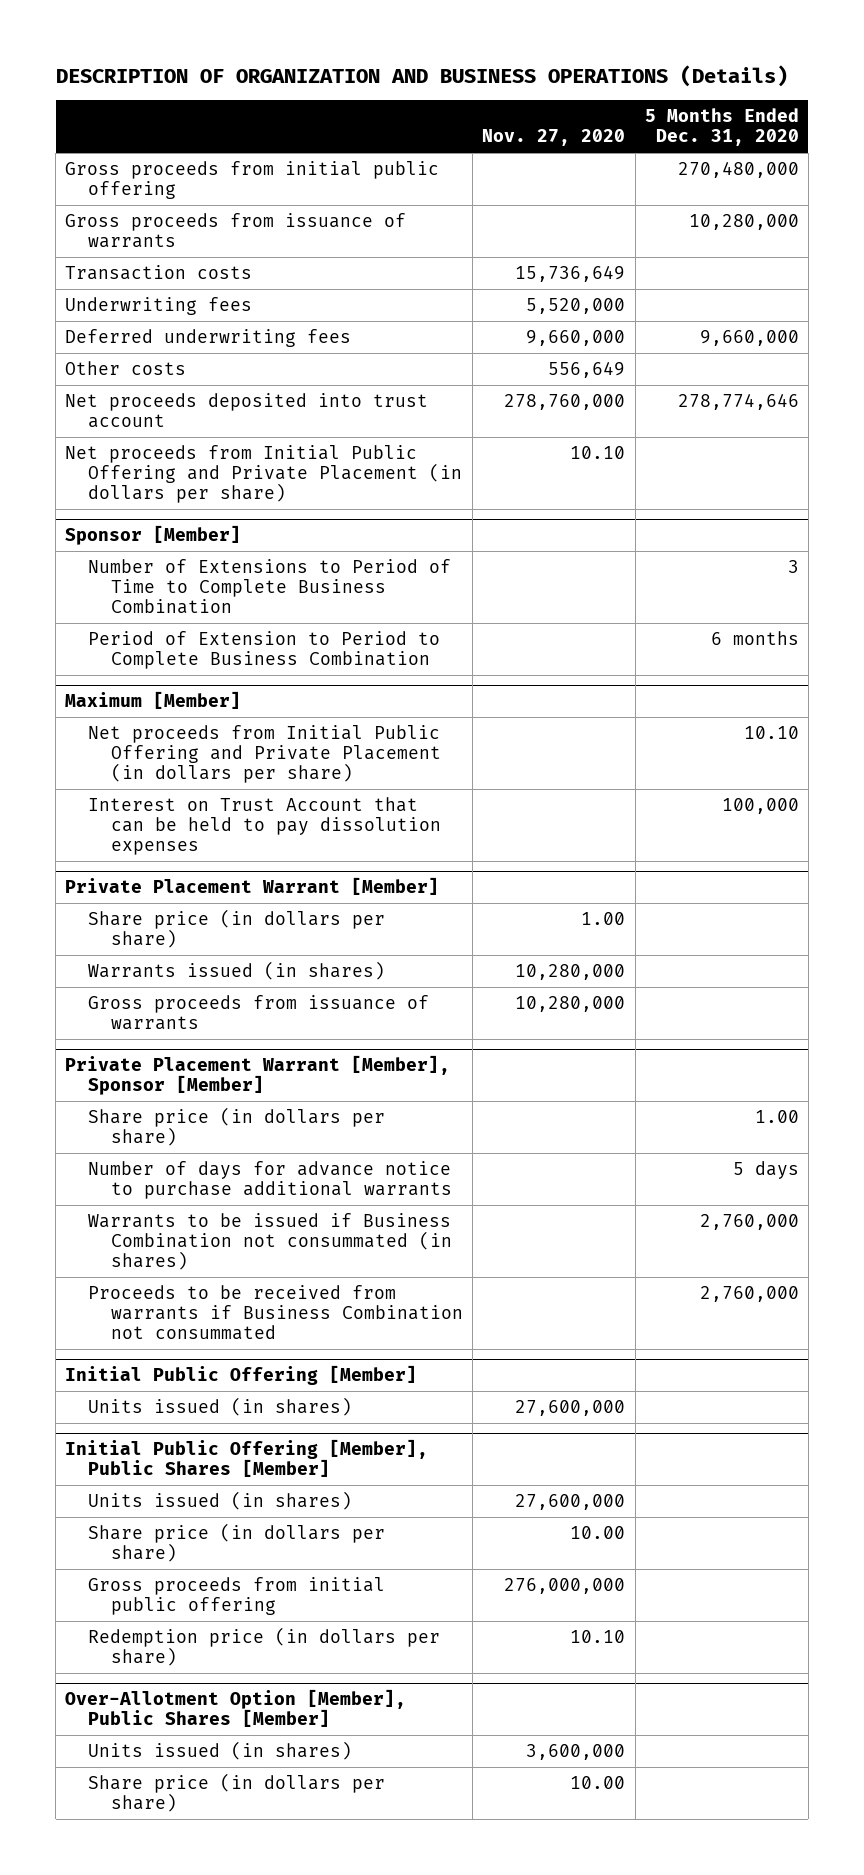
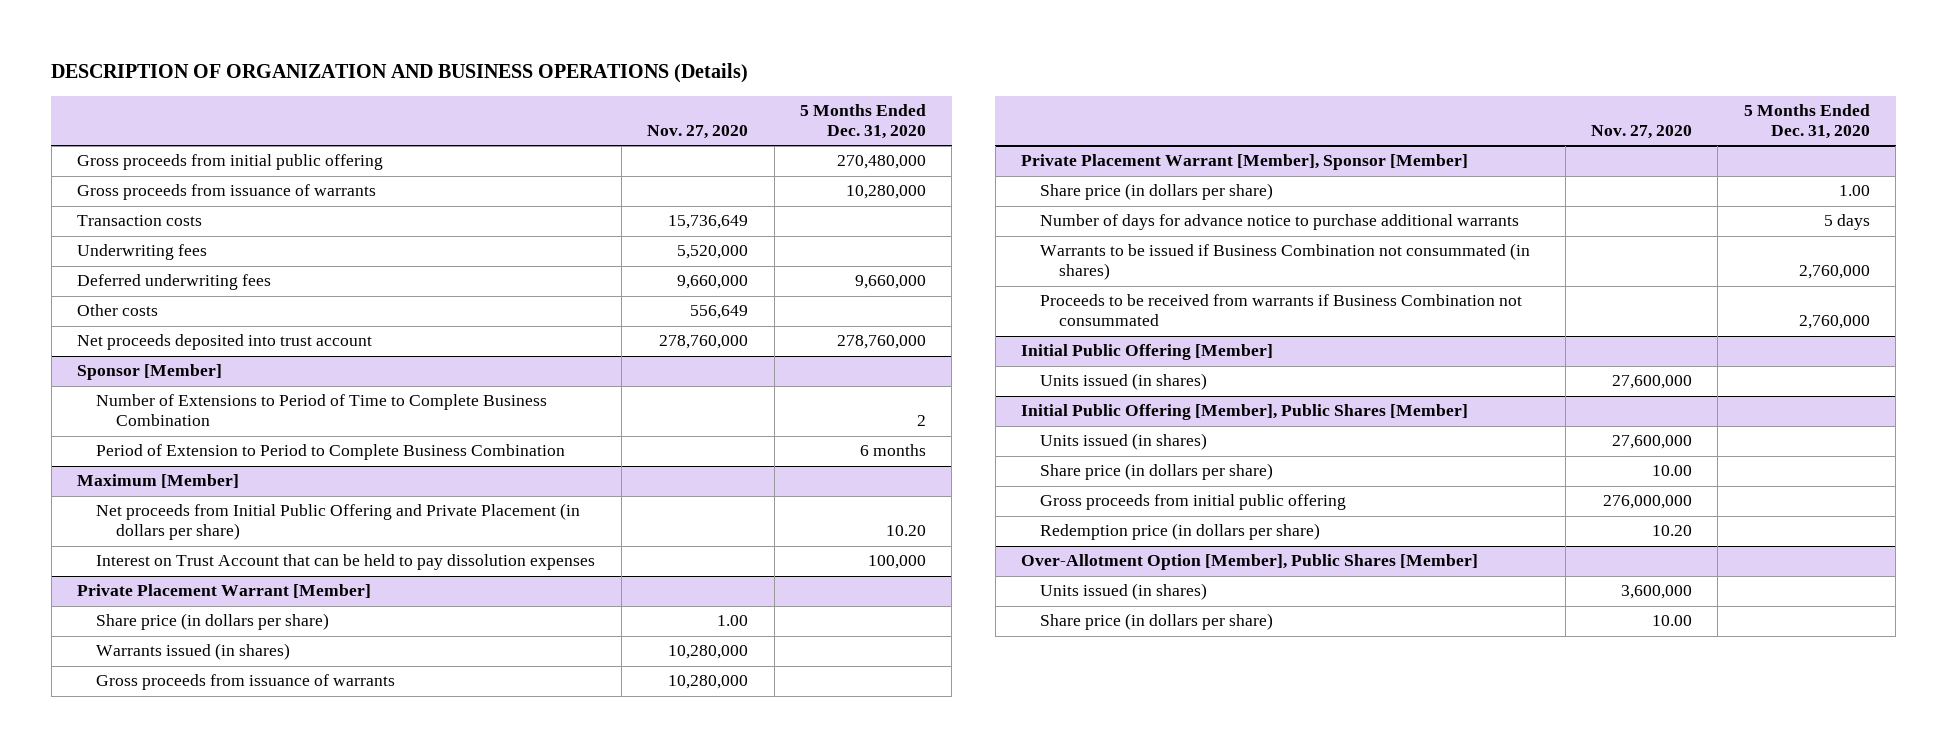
[65,445,463,504] Net proceeds from Initial Public Offering and Private Placement (in dollars per share) -> none
[677,393,799,411] 278,774,646 -> [837,335,927,350] 278,760,000
[787,560,799,574] 3 -> [917,415,927,427] 2
[743,726,799,740] 10.10 -> [886,525,927,537] 10.20
[570,1630,626,1644] 10.10 -> [1652,525,1693,537] 10.20

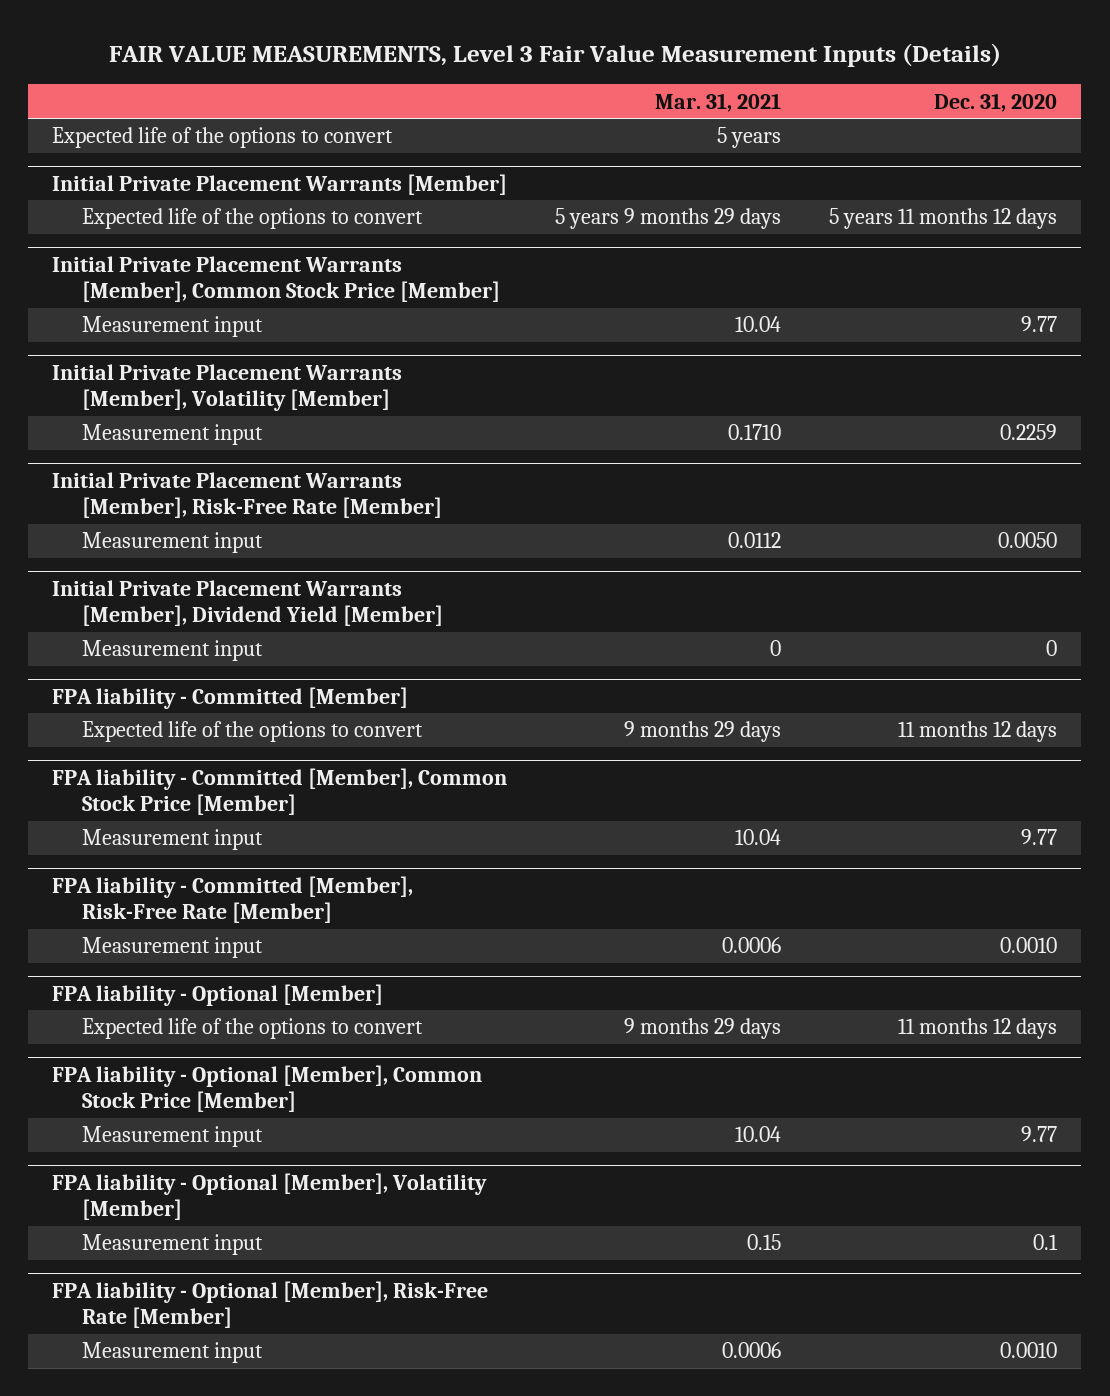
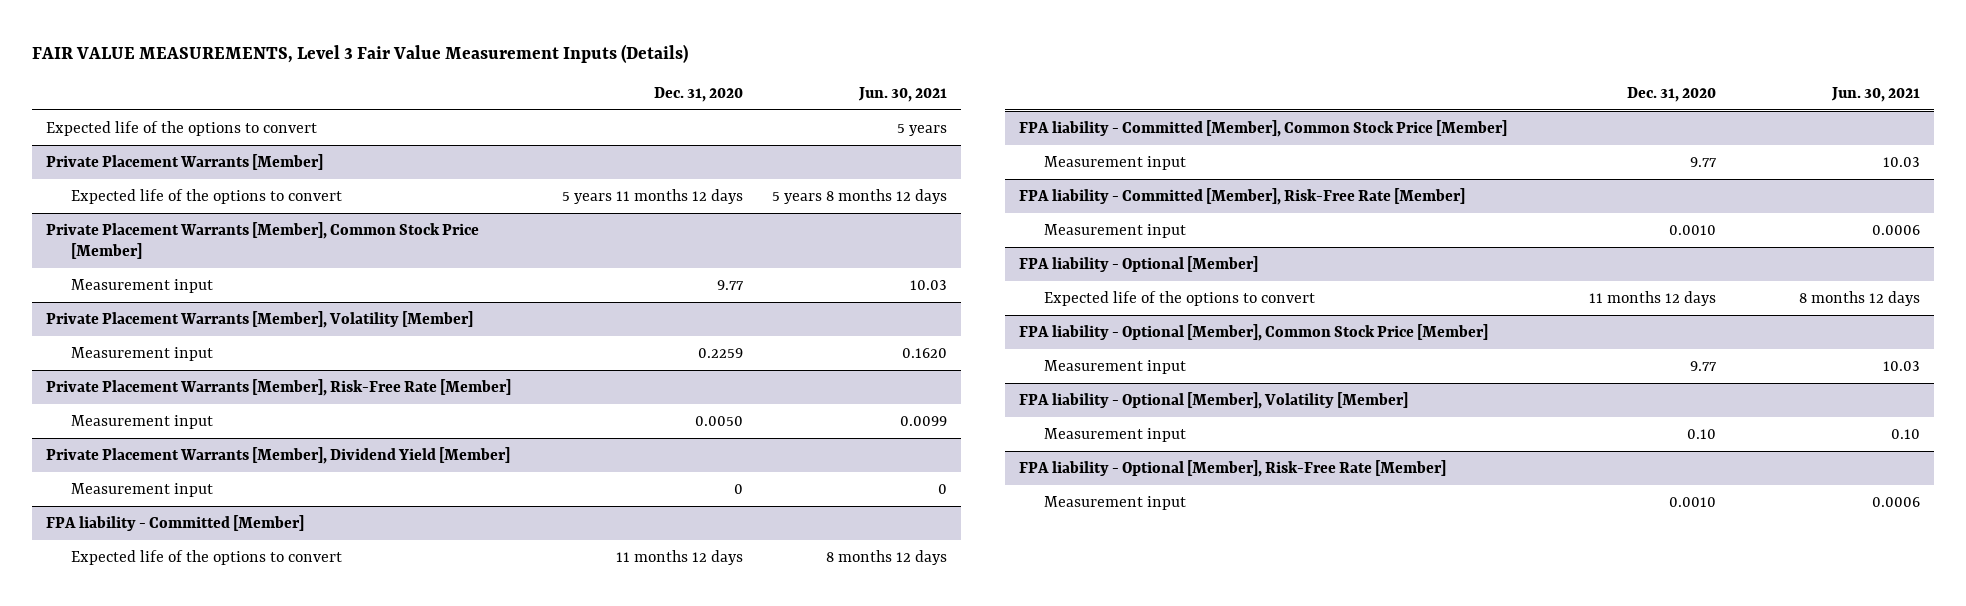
[655,92,782,112] Mar. 31, 2021 -> none
none -> [857,86,947,102] Jun. 30, 2021
[52,173,508,195] Initial Private Placement Warrants [Member] -> [46,153,324,170] Private Placement Warrants [Member]
[52,255,500,302] Initial Private Placement Warrants [Member], Common Stock Price [Member] -> [46,221,480,260] Private Placement Warrants [Member], Common Stock Price [Member]
[52,363,403,411] Initial Private Placement Warrants [Member], Volatility [Member] -> [46,310,474,328] Private Placement Warrants [Member], Volatility [Member]
[52,471,442,518] Initial Private Placement Warrants [Member], Risk-Free Rate [Member] -> [46,378,512,396] Private Placement Warrants [Member], Risk-Free Rate [Member]
[52,579,443,626] Initial Private Placement Warrants [Member], Dividend Yield [Member] -> [46,446,511,464] Private Placement Warrants [Member], Dividend Yield [Member]
[1033,1234,1059,1251] 0.1 -> [1687,428,1717,439] 0.10

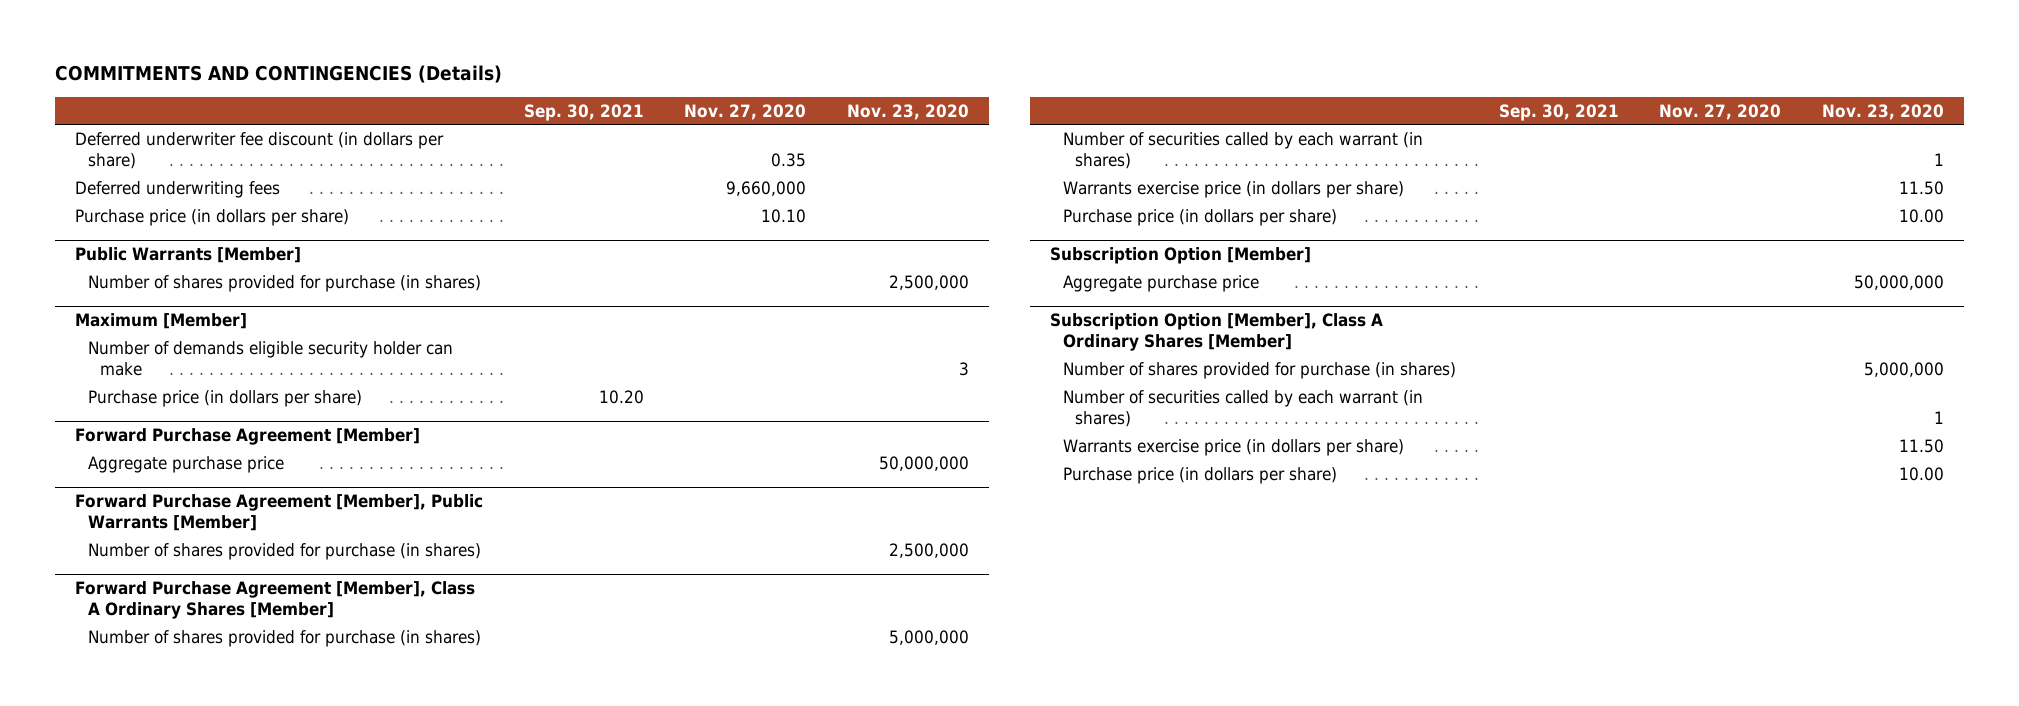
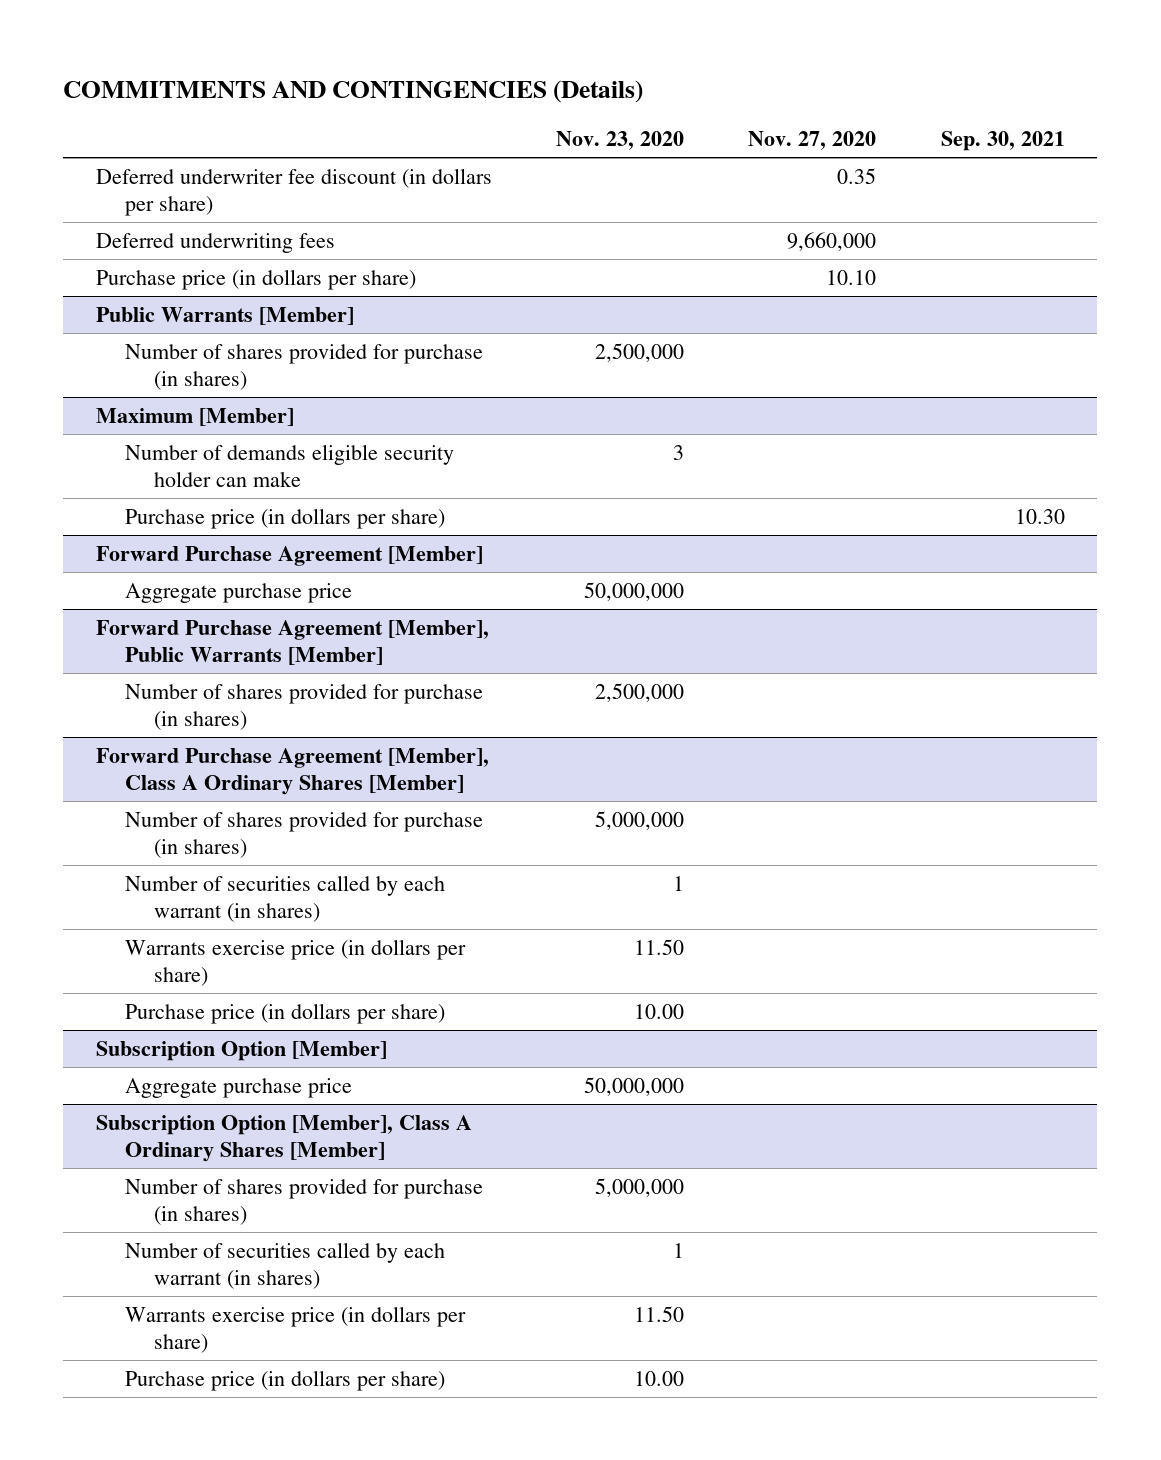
[598,389,644,404] 10.20 -> [1014,508,1065,524] 10.30

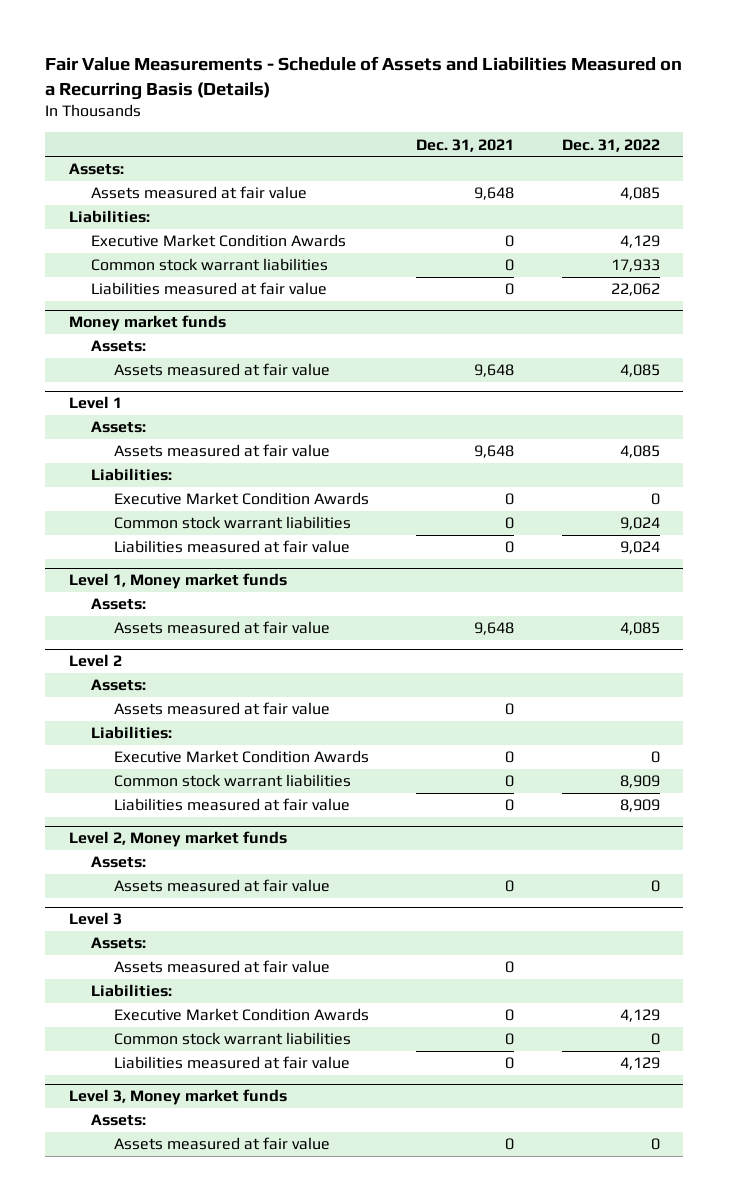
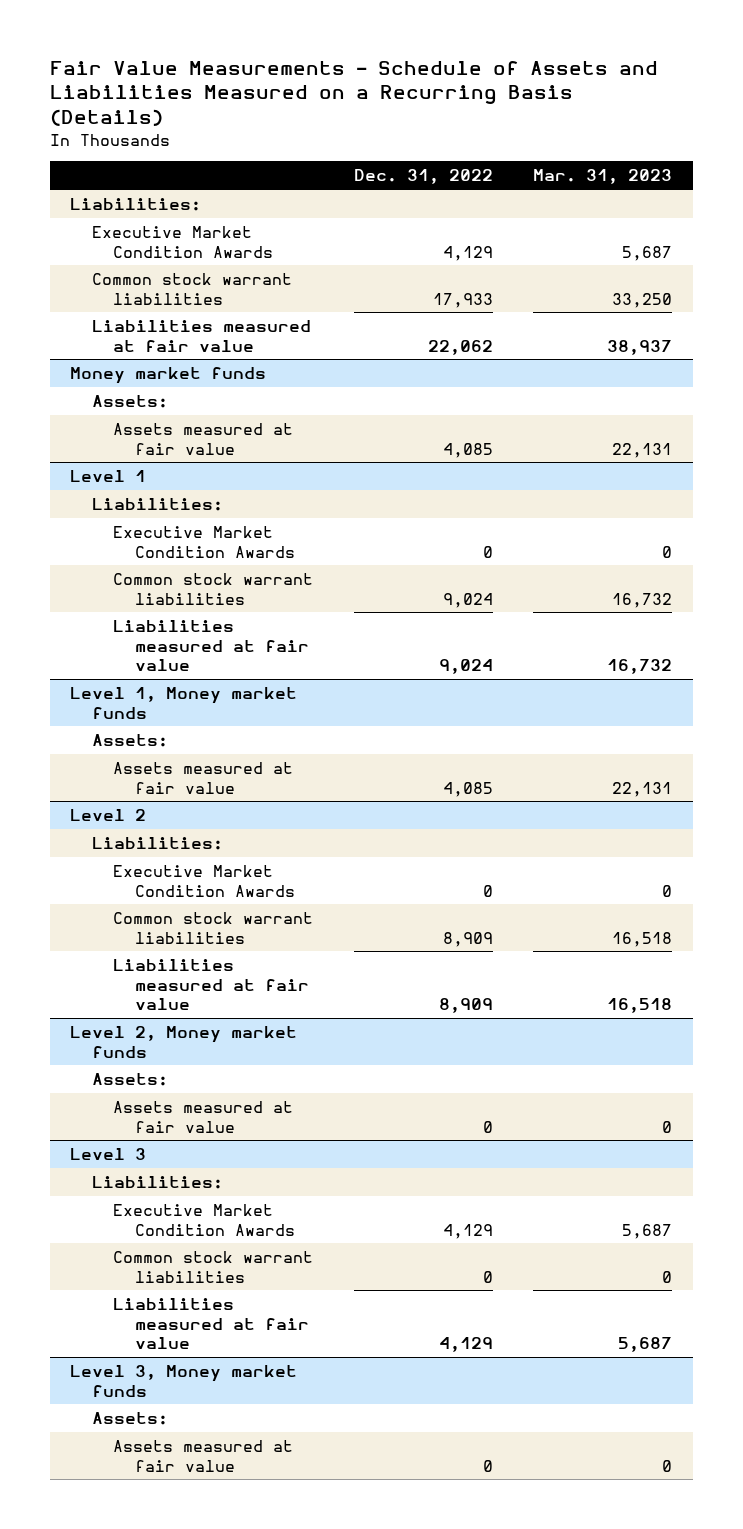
[416,138,515,152] Dec. 31, 2021 -> none
none -> [533,169,673,185] Mar. 31, 2023
[69,163,125,176] Assets: -> none
[91,186,308,200] Assets measured at fair value -> none
[91,421,147,434] Assets: -> none
[113,444,330,458] Assets measured at fair value -> none
[91,679,147,692] Assets: -> none
[113,702,330,716] Assets measured at fair value -> none
[91,937,147,950] Assets: -> none
[113,960,330,974] Assets measured at fair value -> none

